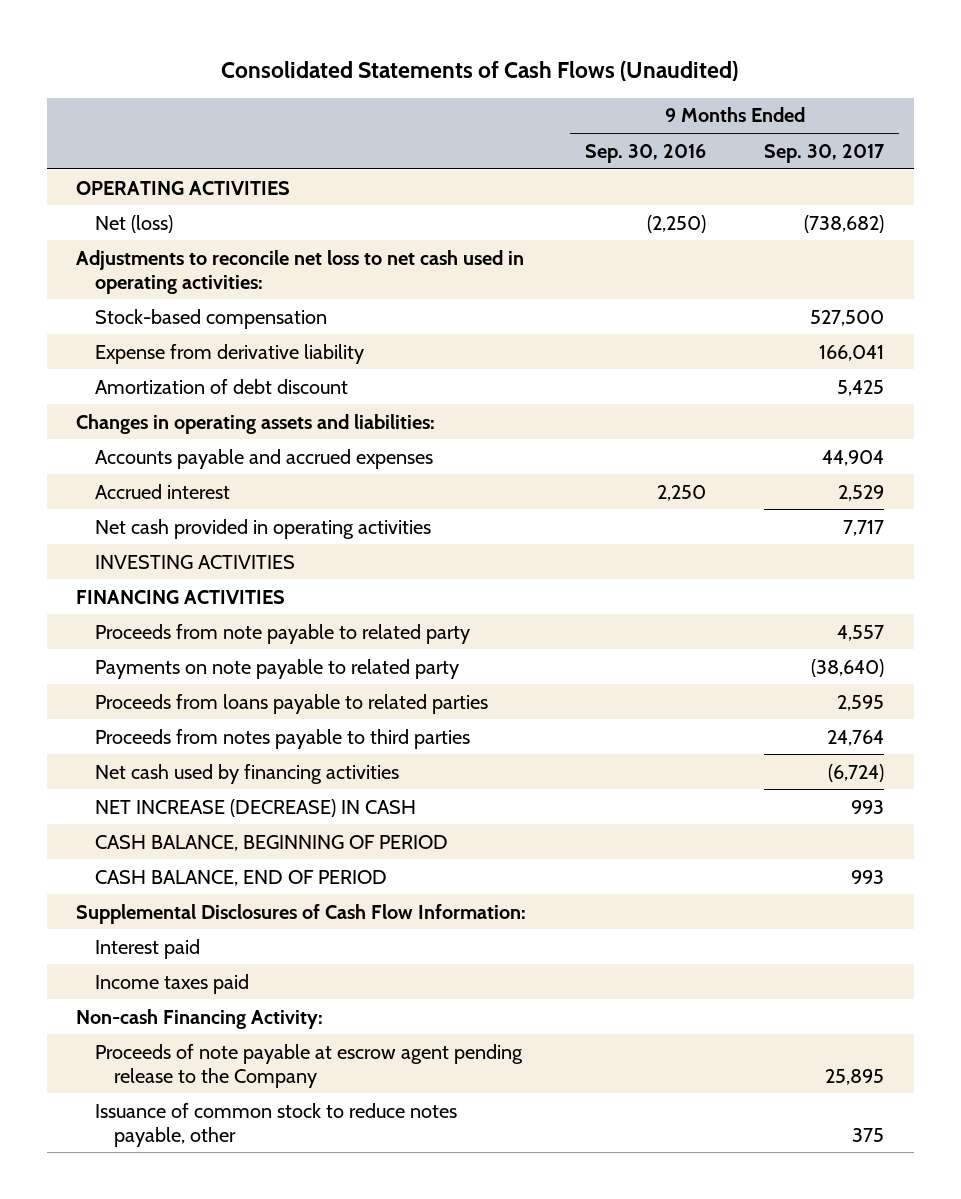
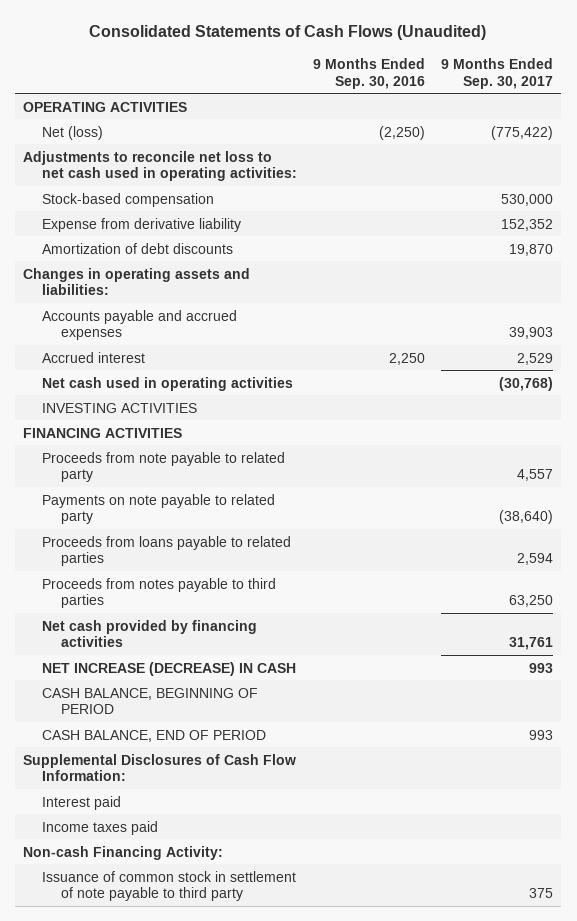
[804,214,885,233] (738,682) -> [491,125,554,140] (775,422)
[810,309,885,326] 527,500 -> [501,193,554,206] 530,000
[819,344,885,361] 166,041 -> [501,218,554,231] 152,352
[94,378,348,394] Amortization of debt discount -> [42,242,234,254] Amortization of debt discounts
[837,379,885,396] 5,425 -> [509,243,554,256] 19,870
[822,449,885,466] 44,904 -> [509,327,554,340] 39,903
[94,518,431,539] Net cash provided in operating activities -> [42,376,294,391] Net cash used in operating activities
[843,519,885,536] 7,717 -> [499,376,554,391] (30,768)
[837,694,885,711] 2,595 -> [517,553,554,566] 2,594
[827,729,885,746] 24,764 -> [509,595,554,608] 63,250
[94,763,399,784] Net cash used by financing activities -> [42,619,258,648] Net cash provided by financing activities
[828,763,885,782] (6,724) -> [509,637,554,651] 31,761
[94,1043,523,1088] Proceeds of note payable at escrow agent pending release to the Company -> none
[94,1102,457,1147] Issuance of common stock to reduce notes payable, other -> [42,870,297,902] Issuance of common stock in settlement of note payable to third party

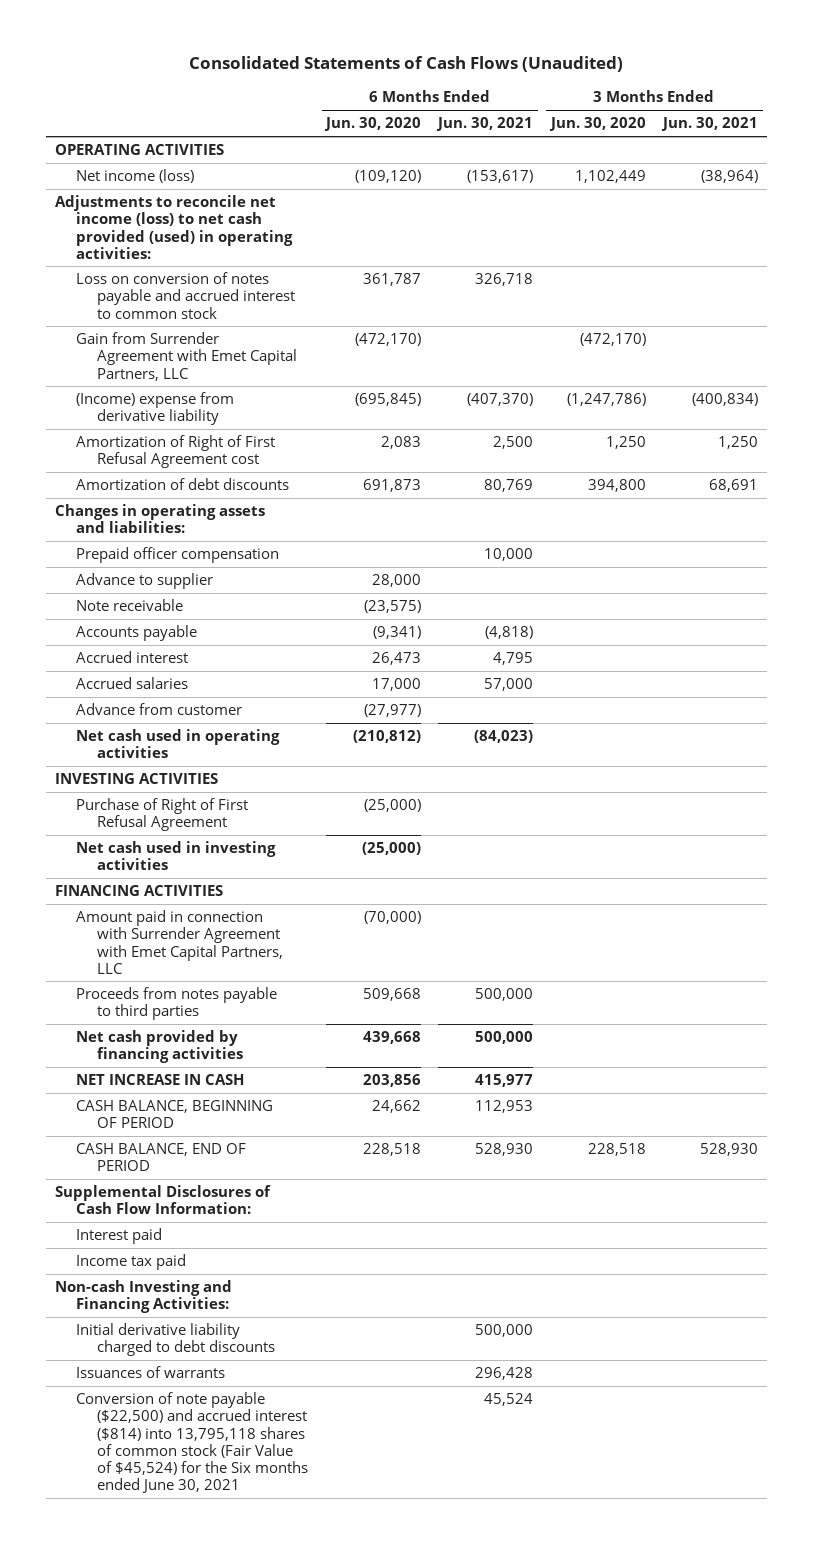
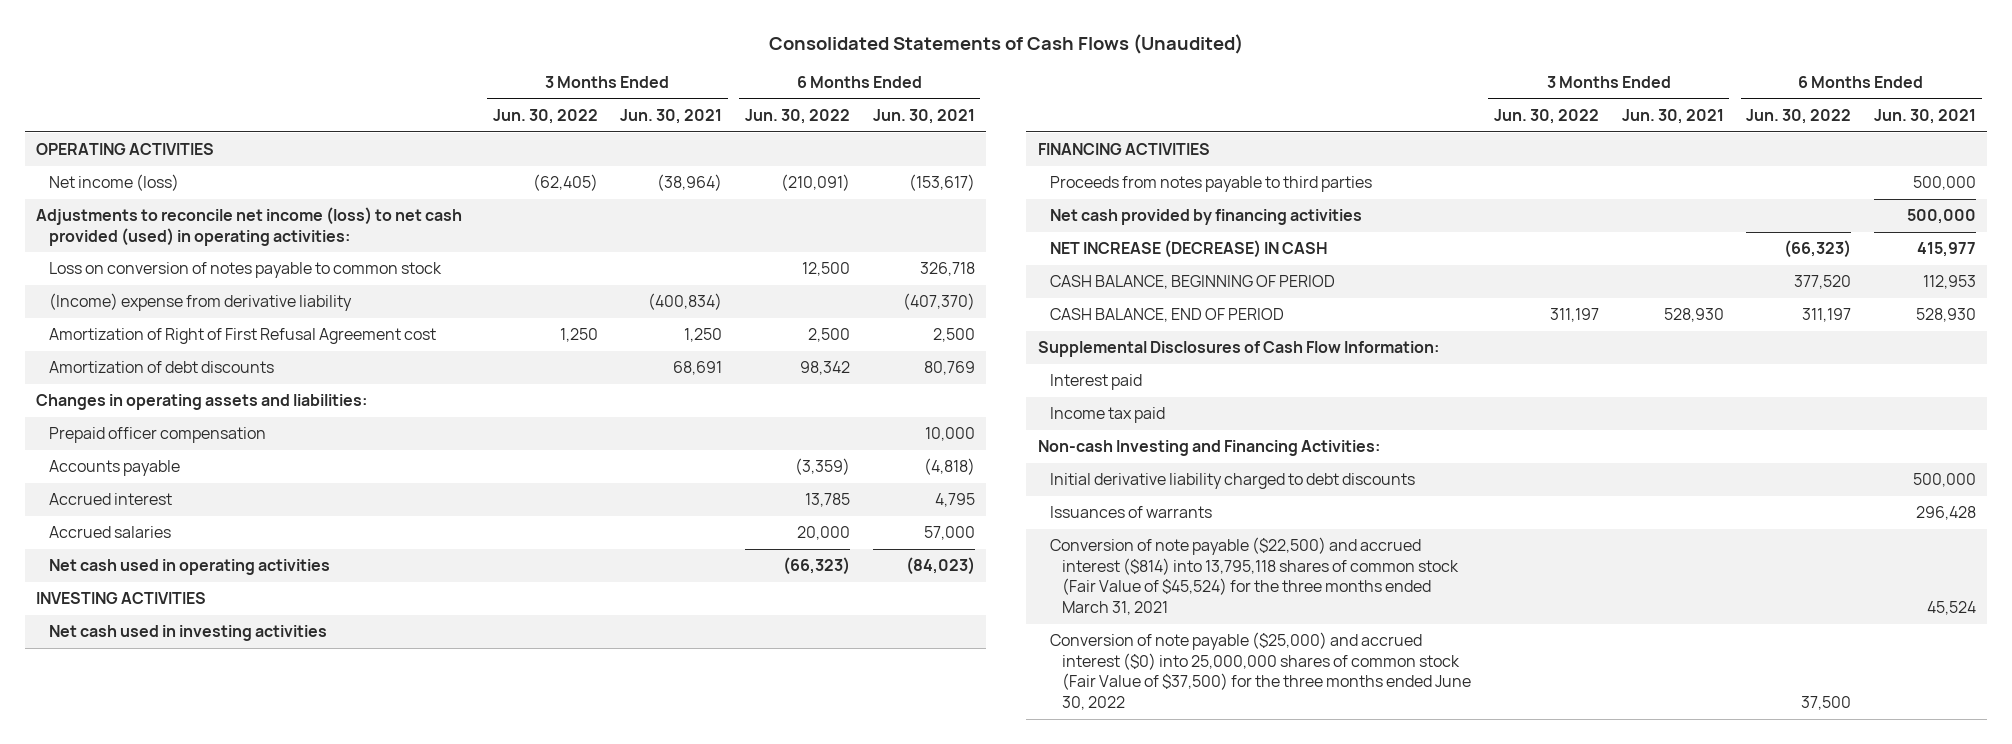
[323,117,421,132] Jun. 30, 2020 -> none
[548,117,646,132] Jun. 30, 2020 -> none
none -> [492,109,598,125] Jun. 30, 2022
none -> [745,109,851,125] Jun. 30, 2022
[76,332,298,381] Gain from Surrender Agreement with Emet Capital Partners, LLC -> none
[76,272,296,319] Loss on conversion of notes payable and accrued interest to common stock -> [48,262,442,279] Loss on conversion of notes payable to common stock
[76,573,214,590] Advance to supplier -> none
[76,599,184,612] Note receivable -> none
[76,703,243,716] Advance from customer -> none
[76,798,249,832] Purchase of Right of First Refusal Agreement -> none
[76,910,284,974] Amount paid in connection with Surrender Agreement with Emet Capital Partners, LLC -> none
[76,1074,245,1086] NET INCREASE IN CASH -> [1049,240,1328,259] NET INCREASE (DECREASE) IN CASH
[76,1392,309,1493] Conversion of note payable ($22,500) and accrued interest ($814) into 13,795,118 shares of common stock (Fair Value of $45,524) for the Six months ended June 30, 2021 -> [1049,537,1460,615] Conversion of note payable ($22,500) and accrued interest ($814) into 13,795,118 shares of common stock (Fair Value of $45,524) for the three months ended March 31, 2021
none -> [1049,632,1472,710] Conversion of note payable ($25,000) and accrued interest ($0) into 25,000,000 shares of common stock (Fair Value of $37,500) for the three months ended June 30, 2022

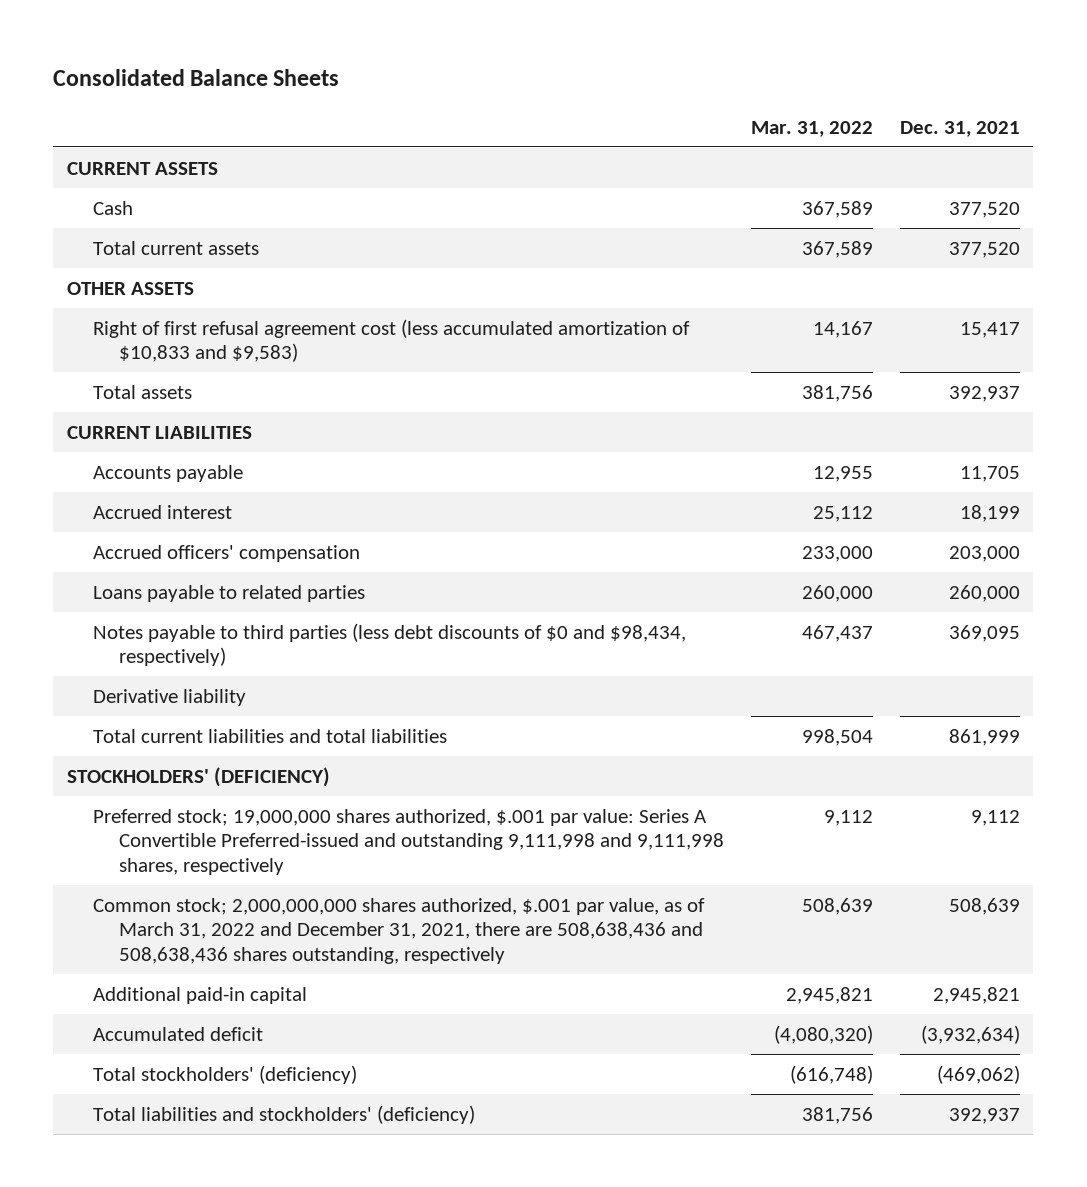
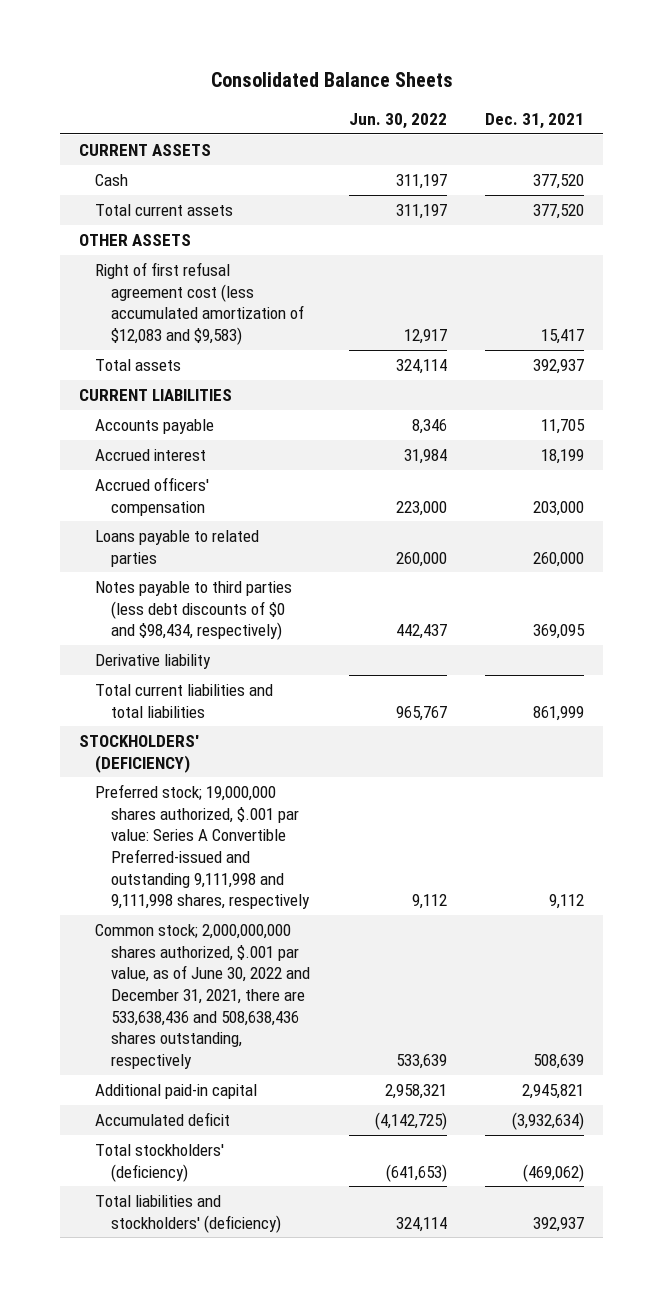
[751,120,874,137] Mar. 31, 2022 -> none
none -> [348,113,447,130] Jun. 30, 2022
[92,318,690,363] Right of first refusal agreement cost (less accumulated amortization of $10,833 and $9,583) -> [95,262,305,345] Right of first refusal agreement cost (less accumulated amortization of $12,083 and $9,583)
[92,897,705,965] Common stock; 2,000,000,000 shares authorized, $.001 par value, as of March 31, 2022 and December 31, 2021, there are 508,638,436 and 508,638,436 shares outstanding, respectively -> [95,924,311,1069] Common stock; 2,000,000,000 shares authorized, $.001 par value, as of June 30, 2022 and December 31, 2021, there are 533,638,436 and 508,638,436 shares outstanding, respectively

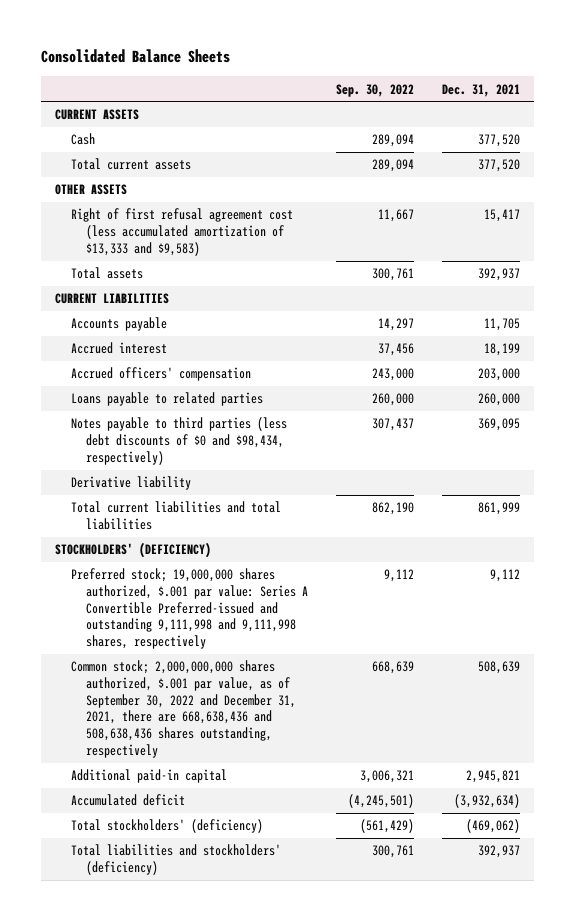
[348,113,447,130] Jun. 30, 2022 -> none
none -> [336,83,415,97] Sep. 30, 2022
[95,262,305,345] Right of first refusal agreement cost (less accumulated amortization of $12,083 and $9,583) -> [70,208,293,256] Right of first refusal agreement cost (less accumulated amortization of $13,333 and $9,583)
[95,924,311,1069] Common stock; 2,000,000,000 shares authorized, $.001 par value, as of June 30, 2022 and December 31, 2021, there are 533,638,436 and 508,638,436 shares outstanding, respectively -> [70,660,297,758] Common stock; 2,000,000,000 shares authorized, $.001 par value, as of September 30, 2022 and December 31, 2021, there are 668,638,436 and 508,638,436 shares outstanding, respectively

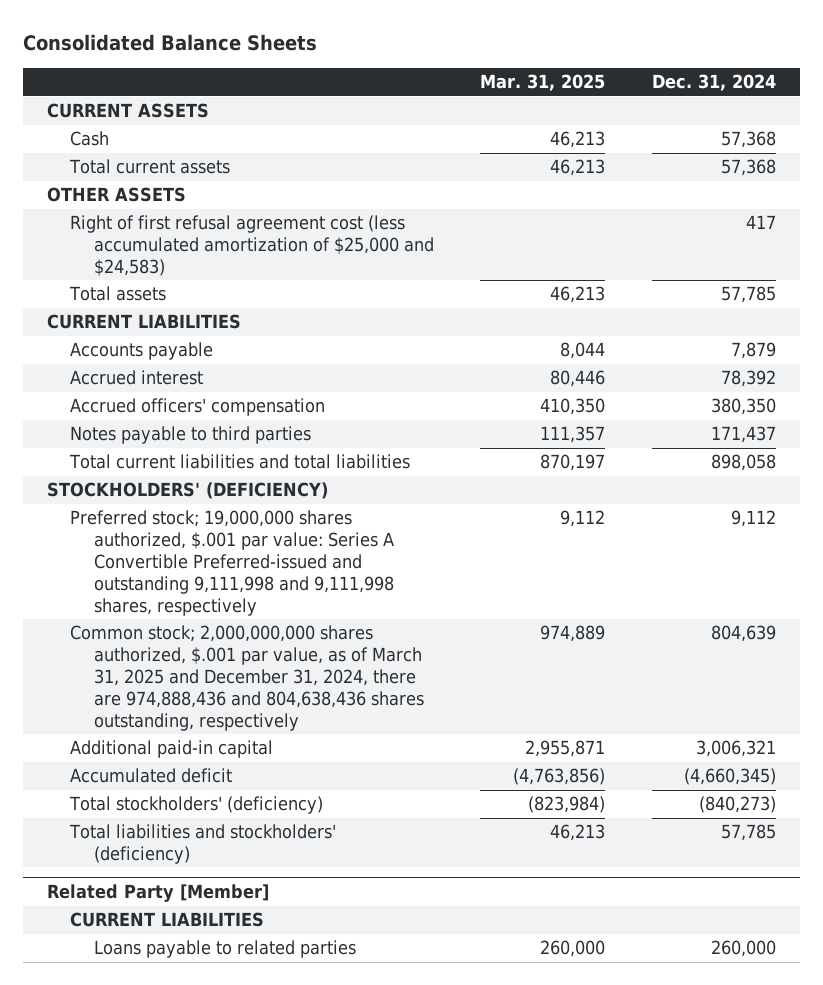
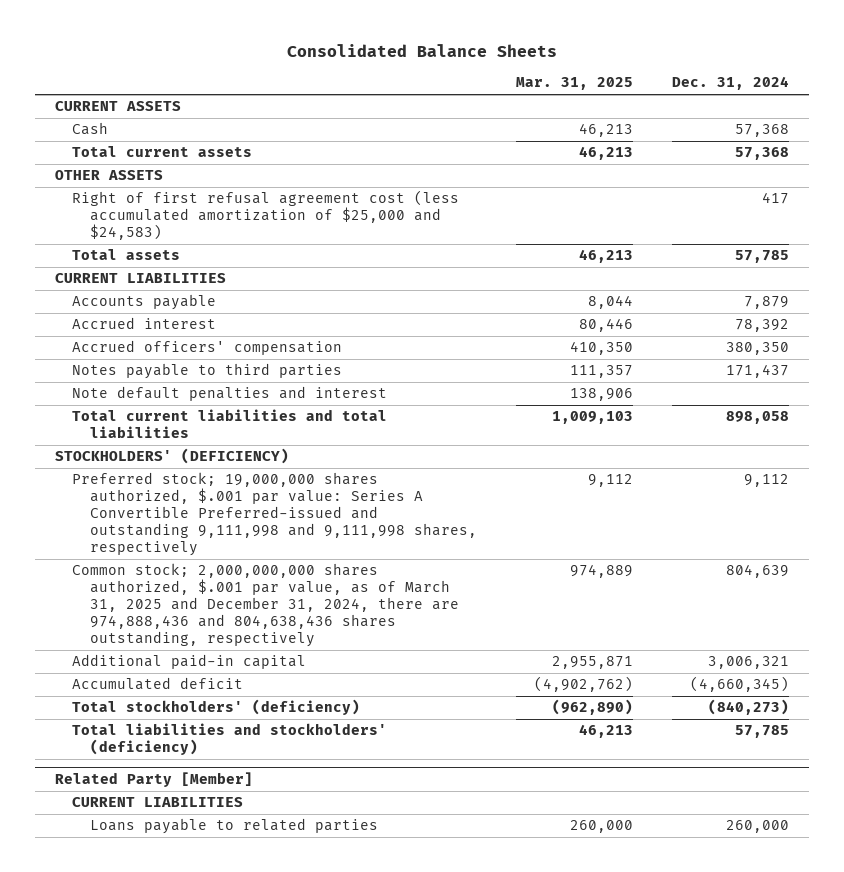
none -> [72,386,388,402] Note default penalties and interest
[540,454,606,472] 870,197 -> [552,411,634,425] 1,009,103
[513,768,606,786] (4,763,856) -> [534,676,634,693] (4,902,762)
[528,796,606,814] (823,984) -> [552,699,634,716] (962,890)

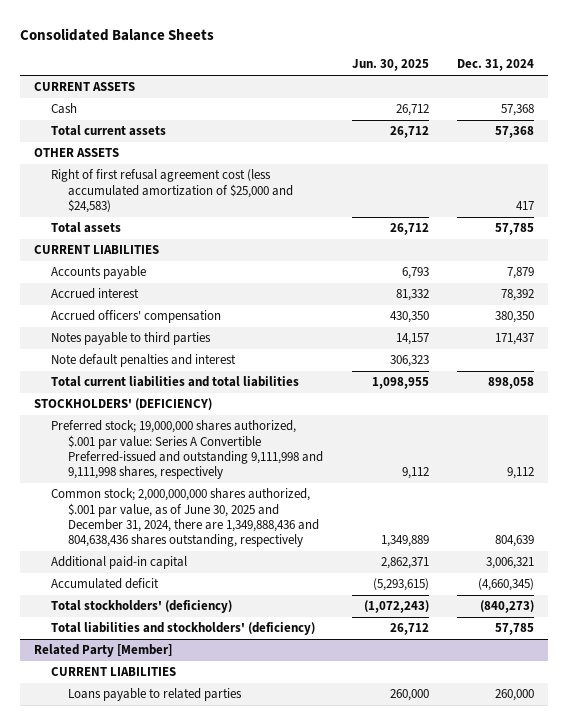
[516,77,634,91] Mar. 31, 2025 -> none
none -> [351,59,429,72] Jun. 30, 2025
[72,563,459,647] Common stock; 2,000,000,000 shares authorized, $.001 par value, as of March 31, 2025 and December 31, 2024, there are 974,888,436 and 804,638,436 shares outstanding, respectively -> [51,488,320,548] Common stock; 2,000,000,000 shares authorized, $.001 par value, as of June 30, 2025 and December 31, 2024, there are 1,349,888,436 and 804,638,436 shares outstanding, respectively

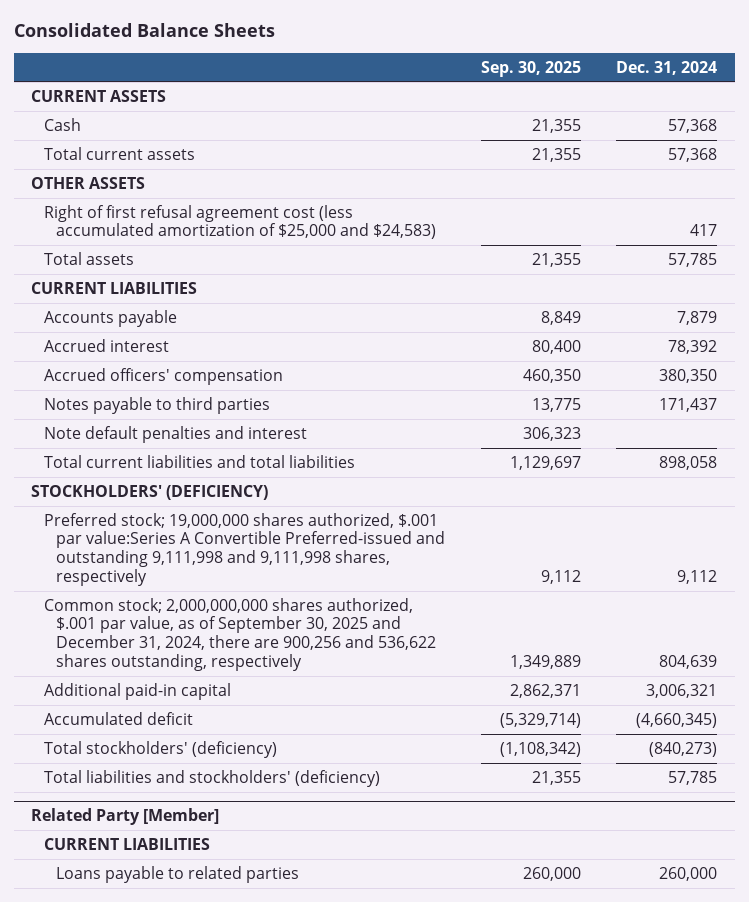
[351,59,429,72] Jun. 30, 2025 -> none
none -> [480,60,581,77] Sep. 30, 2025
[51,420,324,480] Preferred stock; 19,000,000 shares authorized, $.001 par value: Series A Convertible Preferred-issued and outstanding 9,111,998 and 9,111,998 shares, respectively -> [43,512,446,586] Preferred stock; 19,000,000 shares authorized, $.001 par value:Series A Convertible Preferred-issued and outstanding 9,111,998 and 9,111,998 shares, respectively
[51,488,320,548] Common stock; 2,000,000,000 shares authorized, $.001 par value, as of June 30, 2025 and December 31, 2024, there are 1,349,888,436 and 804,638,436 shares outstanding, respectively -> [43,597,437,671] Common stock; 2,000,000,000 shares authorized, $.001 par value, as of September 30, 2025 and December 31, 2024, there are 900,256 and 536,622 shares outstanding, respectively

